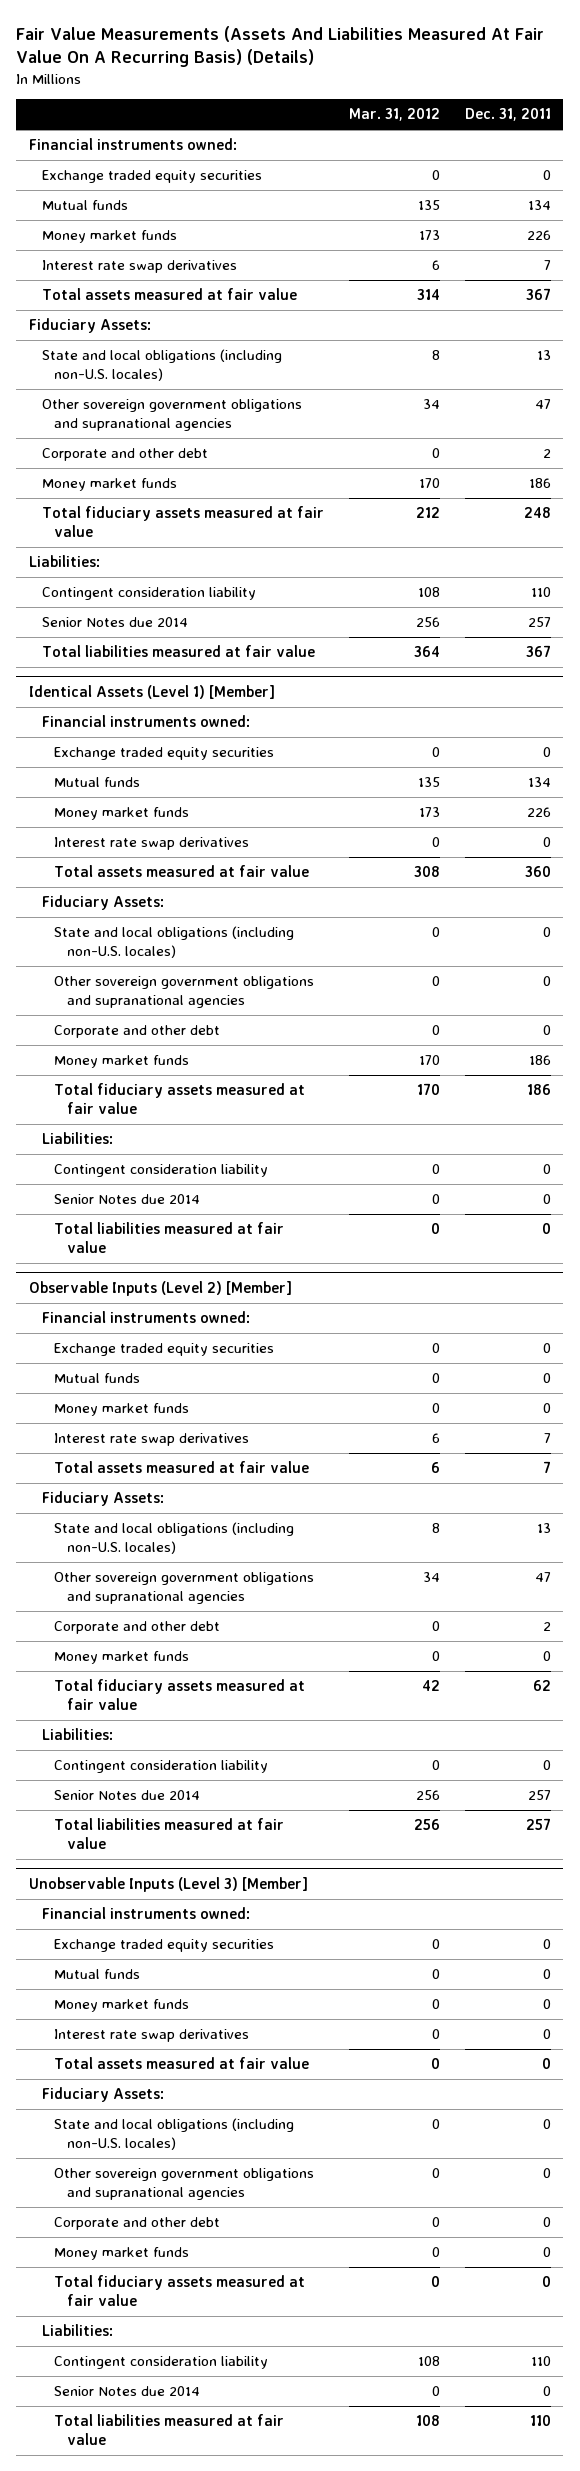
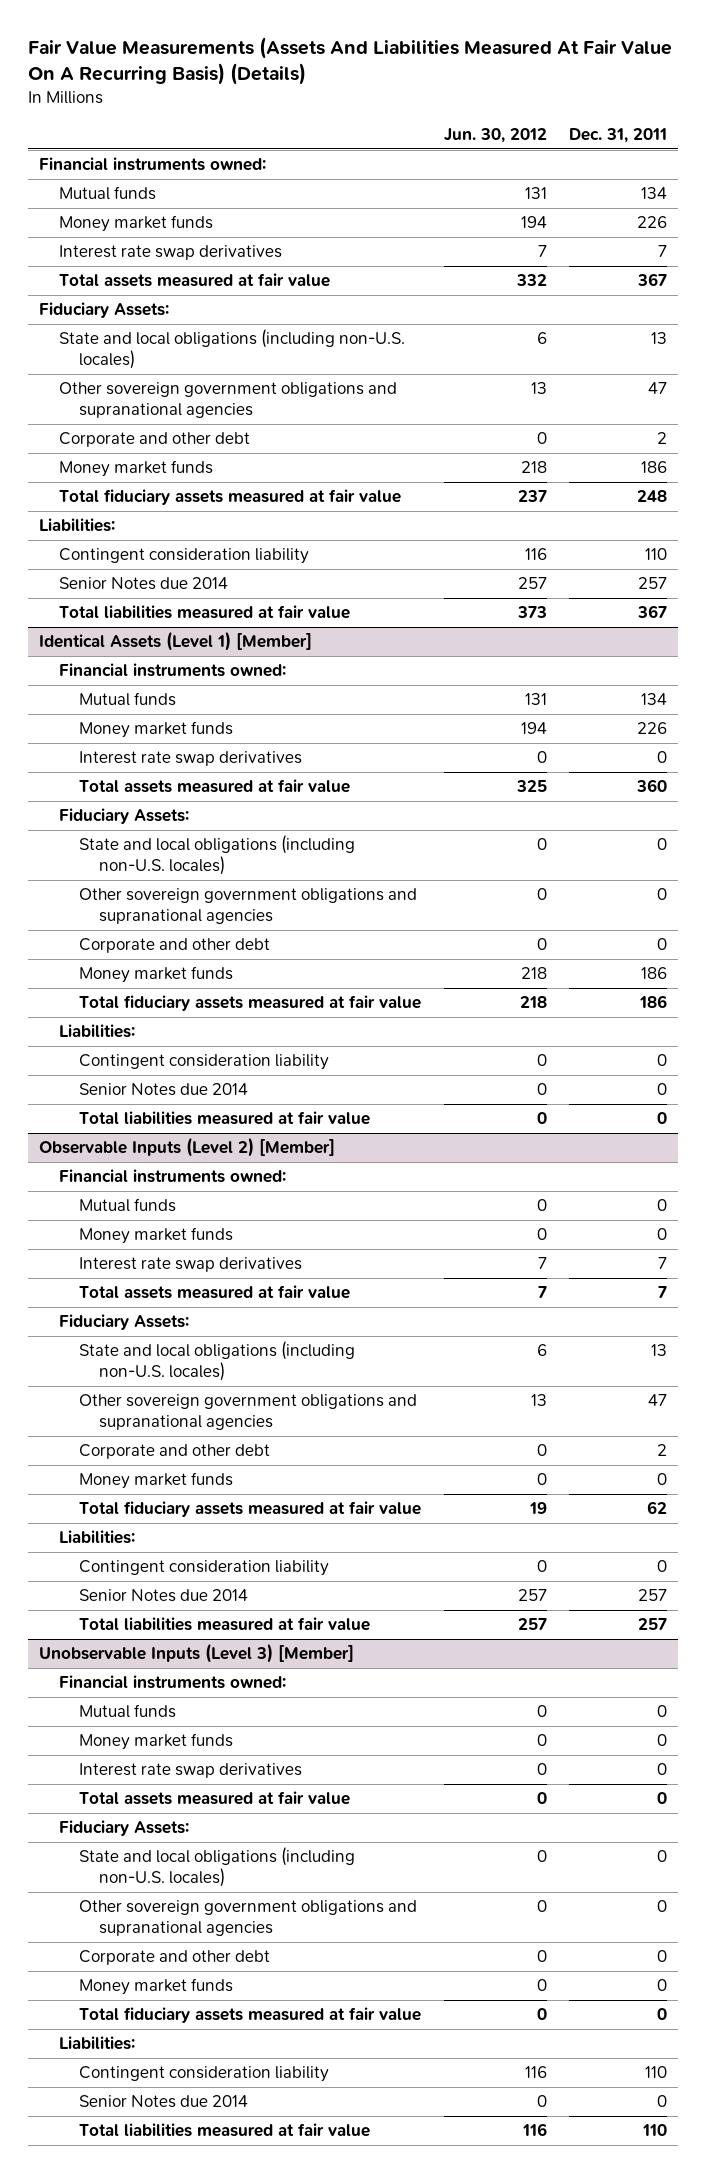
[348,108,440,122] Mar. 31, 2012 -> none
none -> [443,127,547,143] Jun. 30, 2012
[41,170,262,184] Exchange traded equity securities -> none
[54,747,275,761] Exchange traded equity securities -> none
[54,1343,275,1357] Exchange traded equity securities -> none
[54,1939,275,1953] Exchange traded equity securities -> none

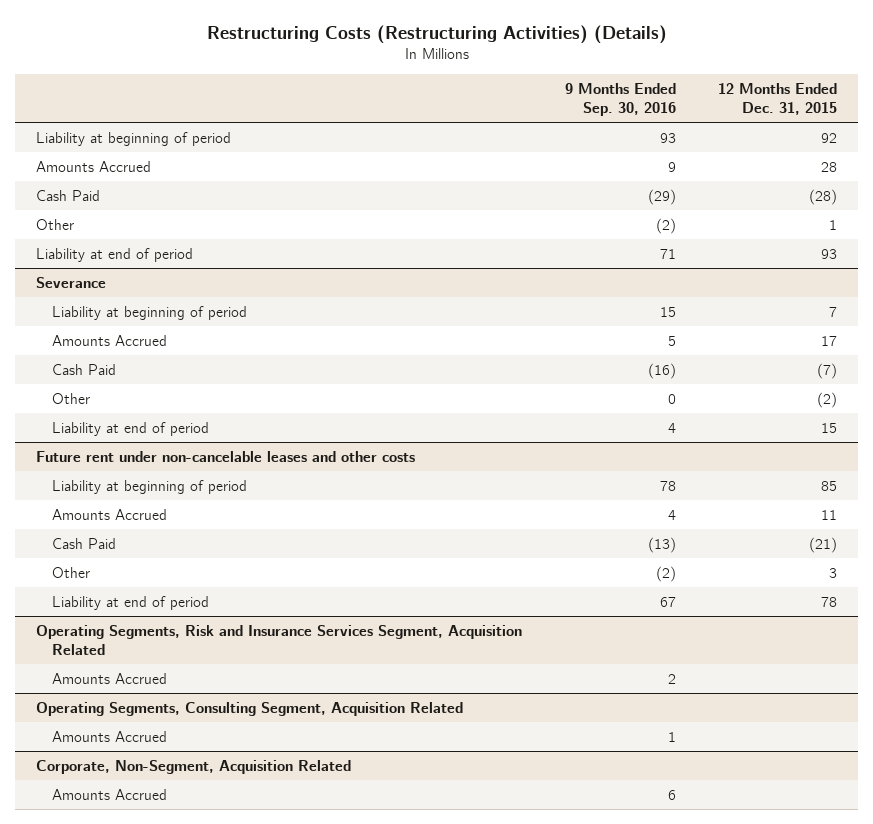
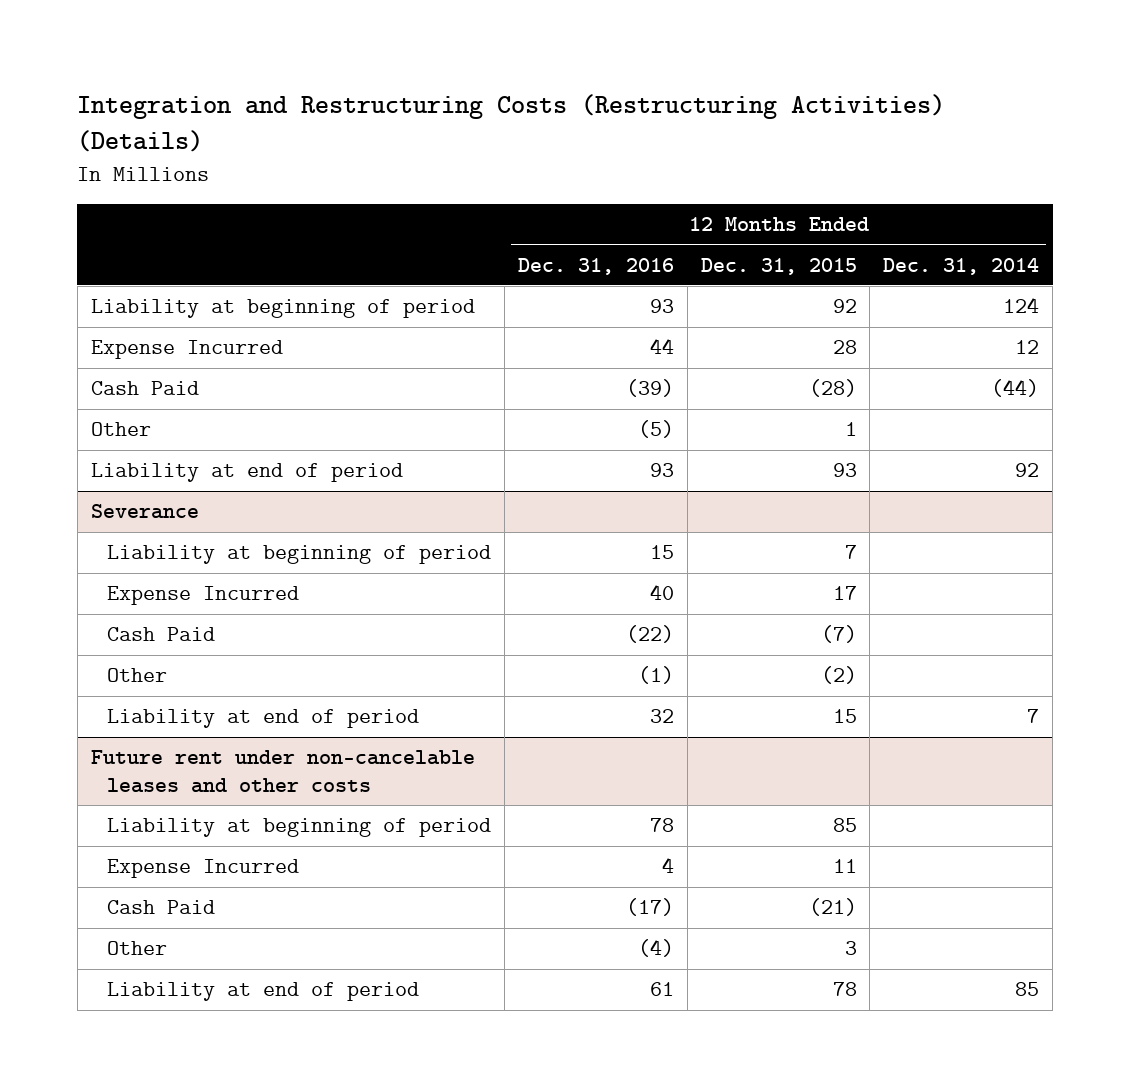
[206,24,667,44] Restructuring Costs (Restructuring Activities) (Details) -> [77,94,946,153] Integration and Restructuring Costs (Restructuring Activities) (Details)
[564,83,676,116] 9 Months Ended Sep. 30, 2016 -> none
none -> [517,257,674,275] Dec. 31, 2016
none -> [883,257,1040,275] Dec. 31, 2014
[36,160,152,172] Amounts Accrued -> [90,340,283,360] Expense Incurred
[52,334,168,346] Amounts Accrued -> [107,586,300,606] Expense Incurred
[52,508,168,520] Amounts Accrued -> [107,859,300,879] Expense Incurred
[36,624,523,655] Operating Segments, Risk and Insurance Services Segment, Acquisition Related -> none
[52,672,168,684] Amounts Accrued -> none
[36,701,464,716] Operating Segments, Consulting Segment, Acquisition Related -> none
[52,730,168,742] Amounts Accrued -> none
[36,759,352,774] Corporate, Non-Segment, Acquisition Related -> none
[52,788,168,800] Amounts Accrued -> none

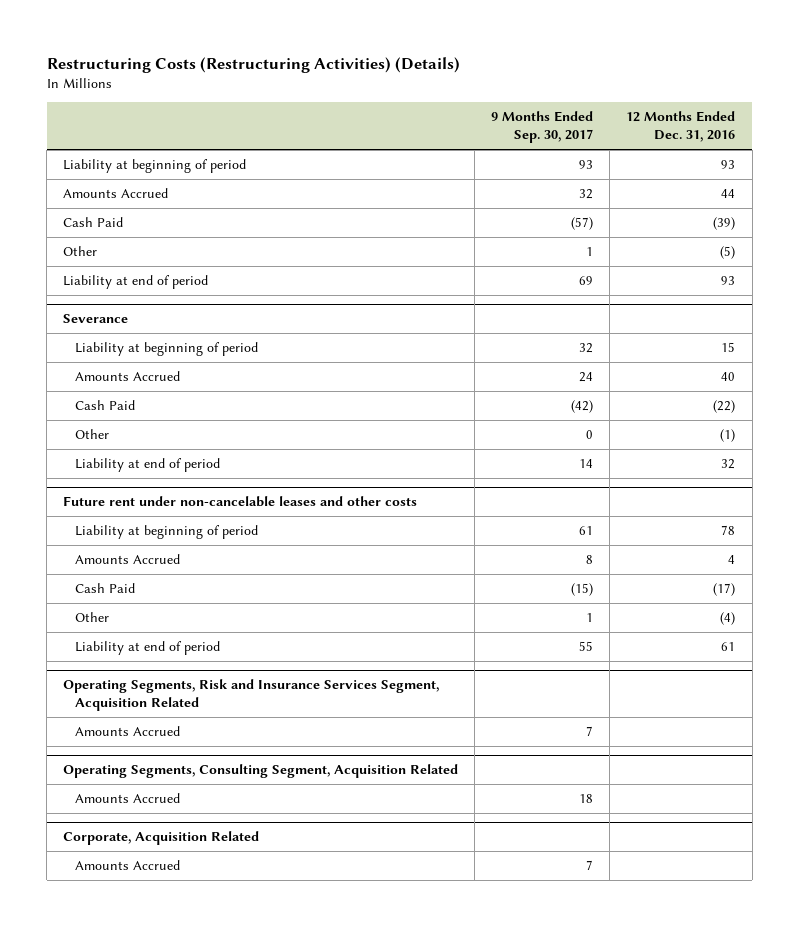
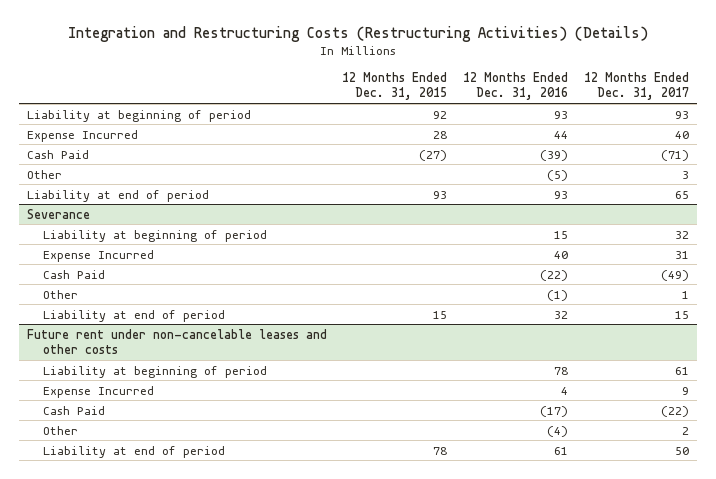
[46,56,460,73] Restructuring Costs (Restructuring Activities) (Details) -> [67,26,648,43] Integration and Restructuring Costs (Restructuring Activities) (Details)
[491,110,594,144] 9 Months Ended Sep. 30, 2017 -> none
none -> [342,71,448,101] 12 Months Ended Dec. 31, 2015
none -> [584,71,690,101] 12 Months Ended Dec. 31, 2017
[63,188,169,199] Amounts Accrued -> [26,129,138,142] Expense Incurred
[74,371,180,382] Amounts Accrued -> [43,249,155,262] Expense Incurred
[74,554,180,565] Amounts Accrued -> [43,385,155,398] Expense Incurred
[63,679,440,712] Operating Segments, Risk and Insurance Services Segment, Acquisition Related -> none
[74,726,180,737] Amounts Accrued -> none
[63,764,459,779] Operating Segments, Consulting Segment, Acquisition Related -> none
[74,793,180,804] Amounts Accrued -> none
[63,831,260,846] Corporate, Acquisition Related -> none
[74,860,180,871] Amounts Accrued -> none

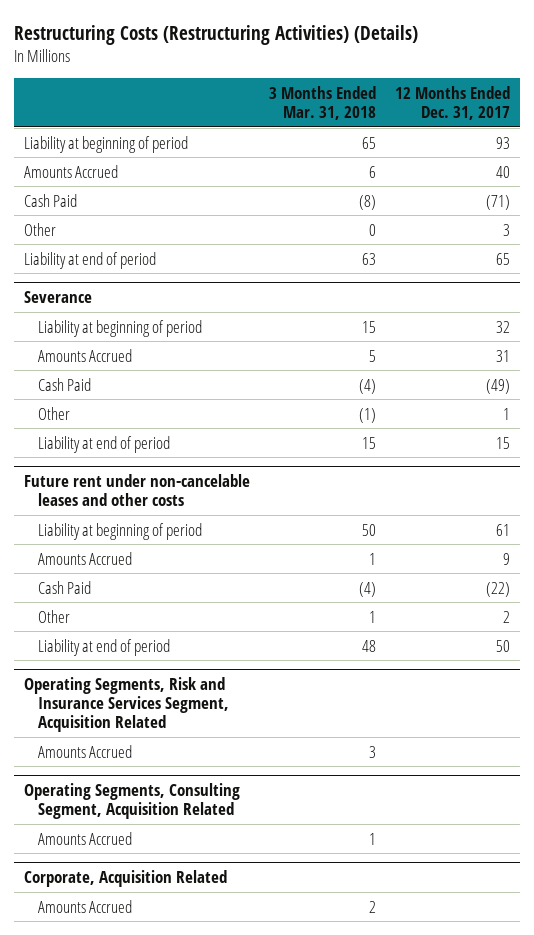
[67,26,648,43] Integration and Restructuring Costs (Restructuring Activities) (Details) -> [14,24,419,45] Restructuring Costs (Restructuring Activities) (Details)
[342,71,448,101] 12 Months Ended Dec. 31, 2015 -> none
[463,71,569,101] 12 Months Ended Dec. 31, 2016 -> none
none -> [269,85,377,120] 3 Months Ended Mar. 31, 2018
[26,129,138,142] Expense Incurred -> [23,164,118,178] Amounts Accrued
[43,249,155,262] Expense Incurred -> [37,348,132,362] Amounts Accrued
[43,385,155,398] Expense Incurred -> [37,551,132,565] Amounts Accrued
none -> [23,677,229,732] Operating Segments, Risk and Insurance Services Segment, Acquisition Related
none -> [37,744,132,758] Amounts Accrued
none -> [23,783,240,819] Operating Segments, Consulting Segment, Acquisition Related
none -> [37,831,132,845] Amounts Accrued
none -> [23,870,227,888] Corporate, Acquisition Related
none -> [37,899,132,913] Amounts Accrued

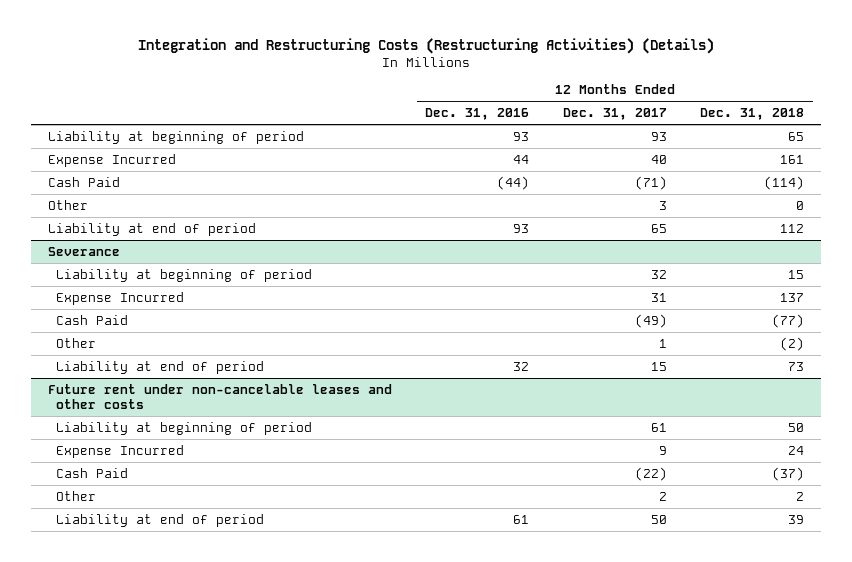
[14,24,419,45] Restructuring Costs (Restructuring Activities) (Details) -> [138,38,715,55] Integration and Restructuring Costs (Restructuring Activities) (Details)
[269,85,377,120] 3 Months Ended Mar. 31, 2018 -> none
none -> [425,108,530,121] Dec. 31, 2016
none -> [700,108,805,121] Dec. 31, 2018
[23,164,118,178] Amounts Accrued -> [47,153,176,167] Expense Incurred
[37,348,132,362] Amounts Accrued -> [56,291,185,305] Expense Incurred
[37,551,132,565] Amounts Accrued -> [56,444,185,458] Expense Incurred
[23,677,229,732] Operating Segments, Risk and Insurance Services Segment, Acquisition Related -> none
[37,744,132,758] Amounts Accrued -> none
[23,783,240,819] Operating Segments, Consulting Segment, Acquisition Related -> none
[37,831,132,845] Amounts Accrued -> none
[23,870,227,888] Corporate, Acquisition Related -> none
[37,899,132,913] Amounts Accrued -> none

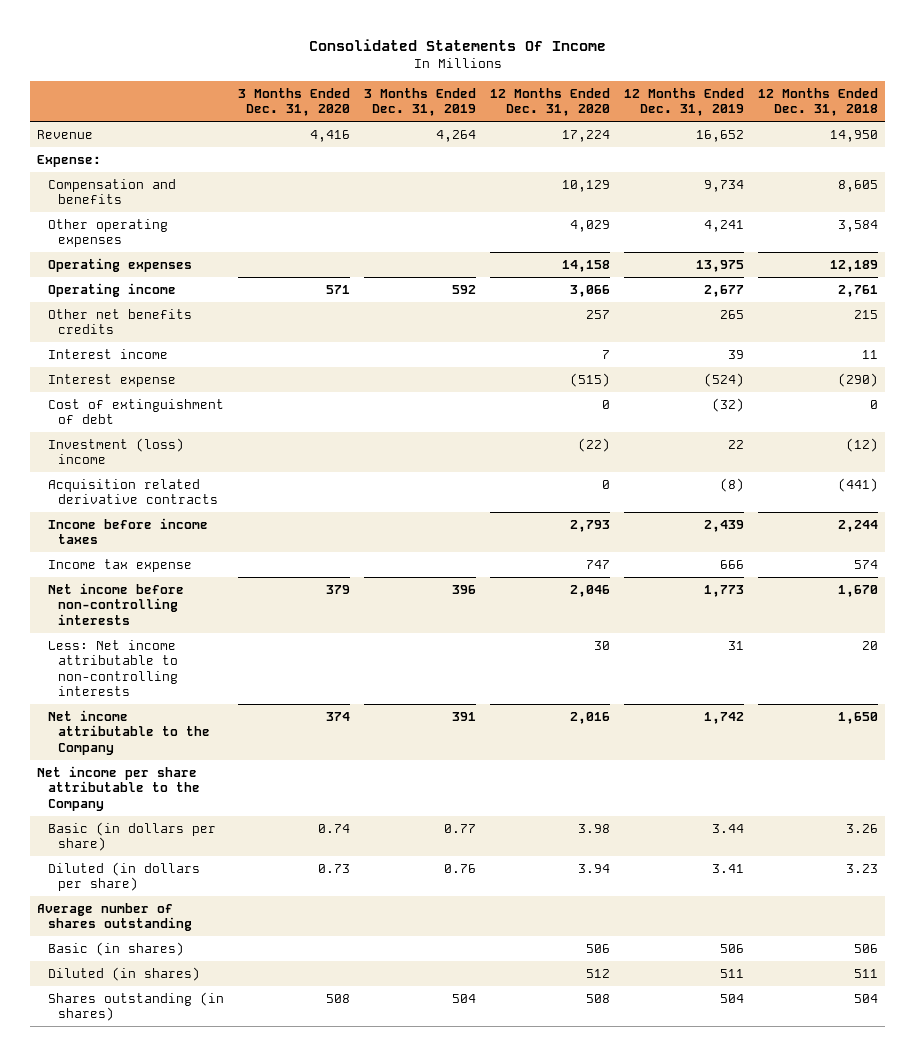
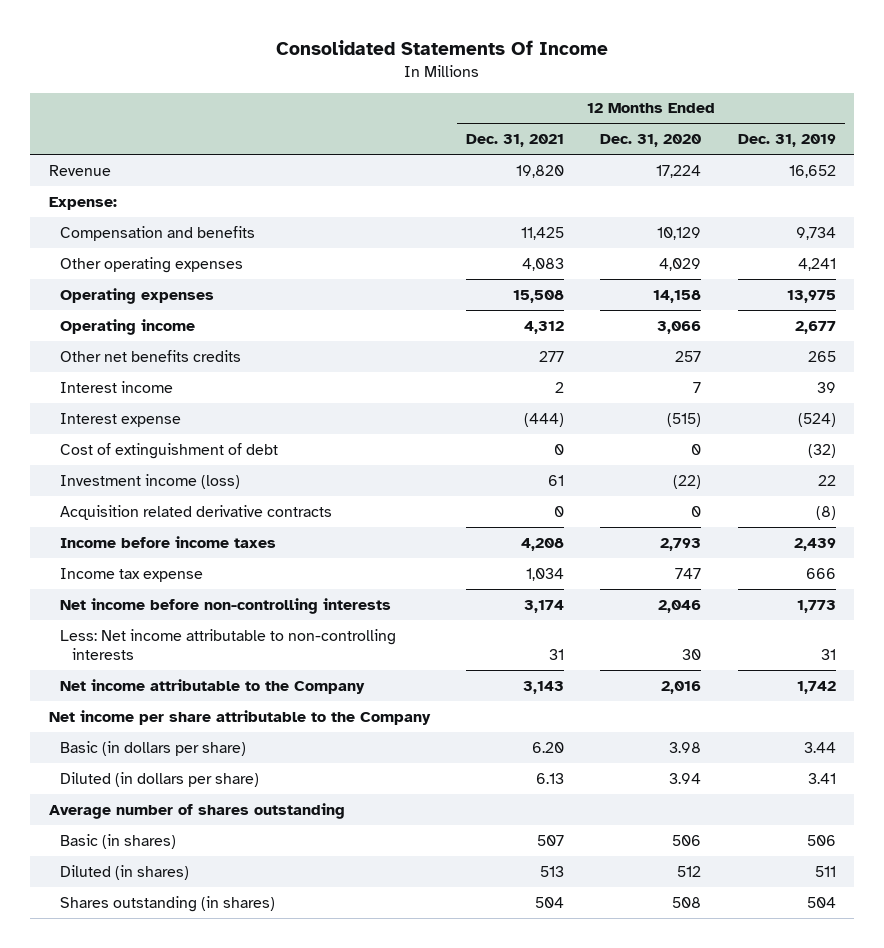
[237,87,350,117] 3 Months Ended Dec. 31, 2020 -> none
[363,87,476,117] 3 Months Ended Dec. 31, 2019 -> none
[758,87,879,117] 12 Months Ended Dec. 31, 2018 -> none
none -> [466,134,565,148] Dec. 31, 2021
[47,437,184,465] Investment (loss) income -> [60,473,241,489] Investment income (loss)

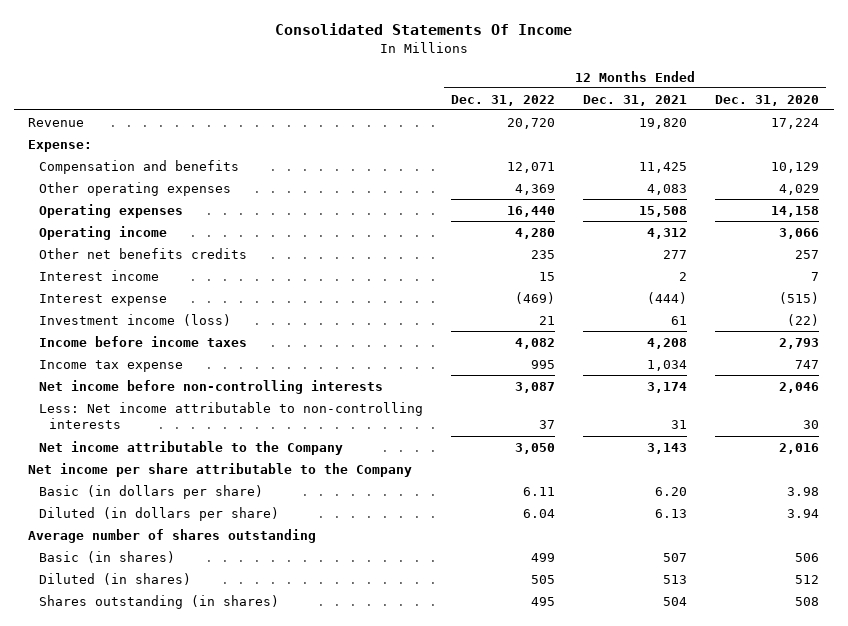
[737,134,836,148] Dec. 31, 2019 -> none
none -> [451,94,556,106] Dec. 31, 2022
[60,442,279,459] Cost of extinguishment of debt -> none
[60,504,333,520] Acquisition related derivative contracts -> none

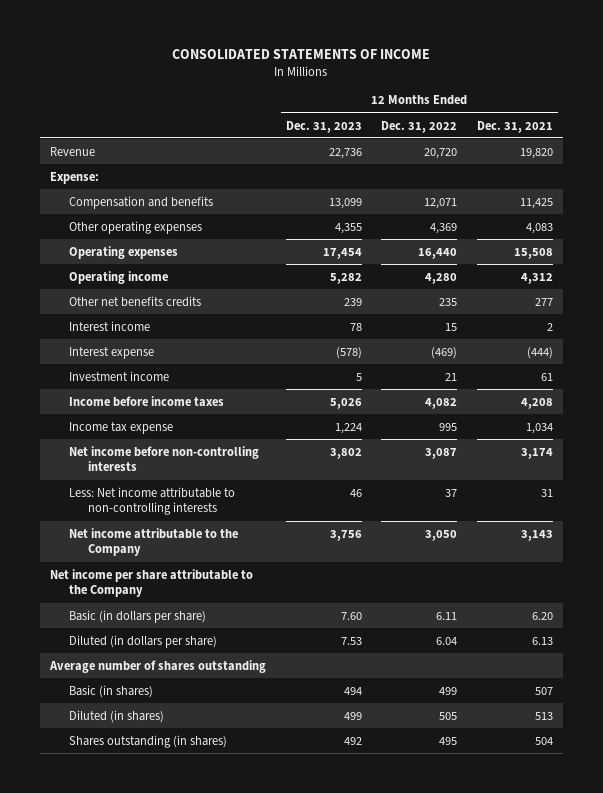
[274,22,572,35] Consolidated Statements Of Income -> [172,48,431,59] CONSOLIDATED STATEMENTS OF INCOME
[715,94,820,106] Dec. 31, 2020 -> none
none -> [285,120,362,133] Dec. 31, 2023
[38,313,231,326] Investment income (loss) -> [68,370,169,381] Investment income

